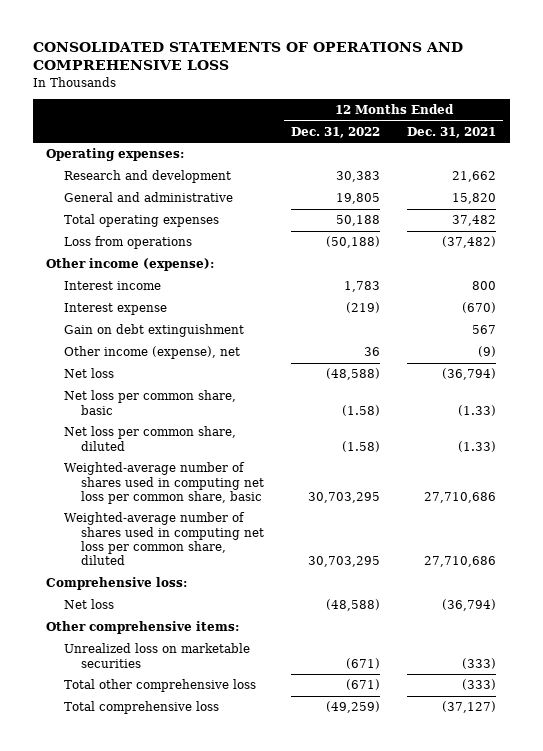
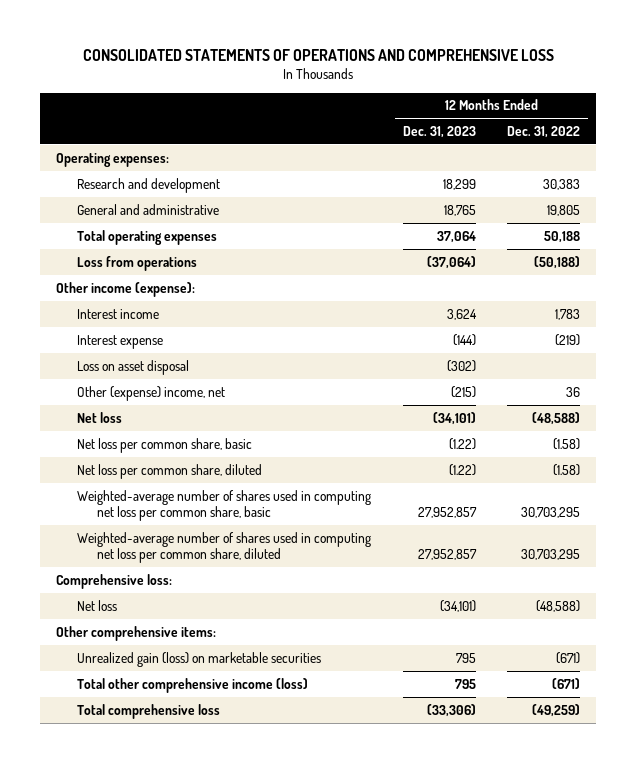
[407,126,497,138] Dec. 31, 2021 -> none
none -> [402,126,476,139] Dec. 31, 2023
[63,324,244,338] Gain on debt extinguishment -> none
none -> [76,359,189,375] Loss on asset disposal
[63,346,240,360] Other income (expense), net -> [76,385,225,401] Other (expense) income, net
[63,643,250,668] Unrealized loss on marketable securities -> [76,651,321,667] Unrealized gain (loss) on marketable securities
[63,679,256,693] Total other comprehensive loss -> [76,677,308,693] Total other comprehensive income (loss)

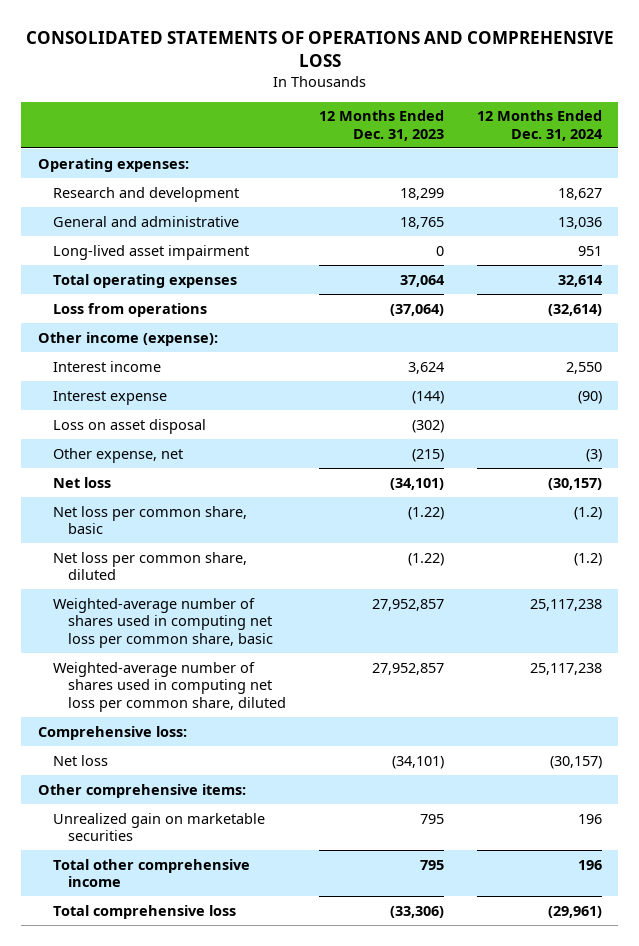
[507,126,581,139] Dec. 31, 2022 -> none
none -> [476,110,603,141] 12 Months Ended Dec. 31, 2024
none -> [52,244,249,260] Long-lived asset impairment
[76,385,225,401] Other (expense) income, net -> [52,447,183,463] Other expense, net
[76,651,321,667] Unrealized gain (loss) on marketable securities -> [52,812,265,842] Unrealized gain on marketable securities
[76,677,308,693] Total other comprehensive income (loss) -> [52,858,250,888] Total other comprehensive income

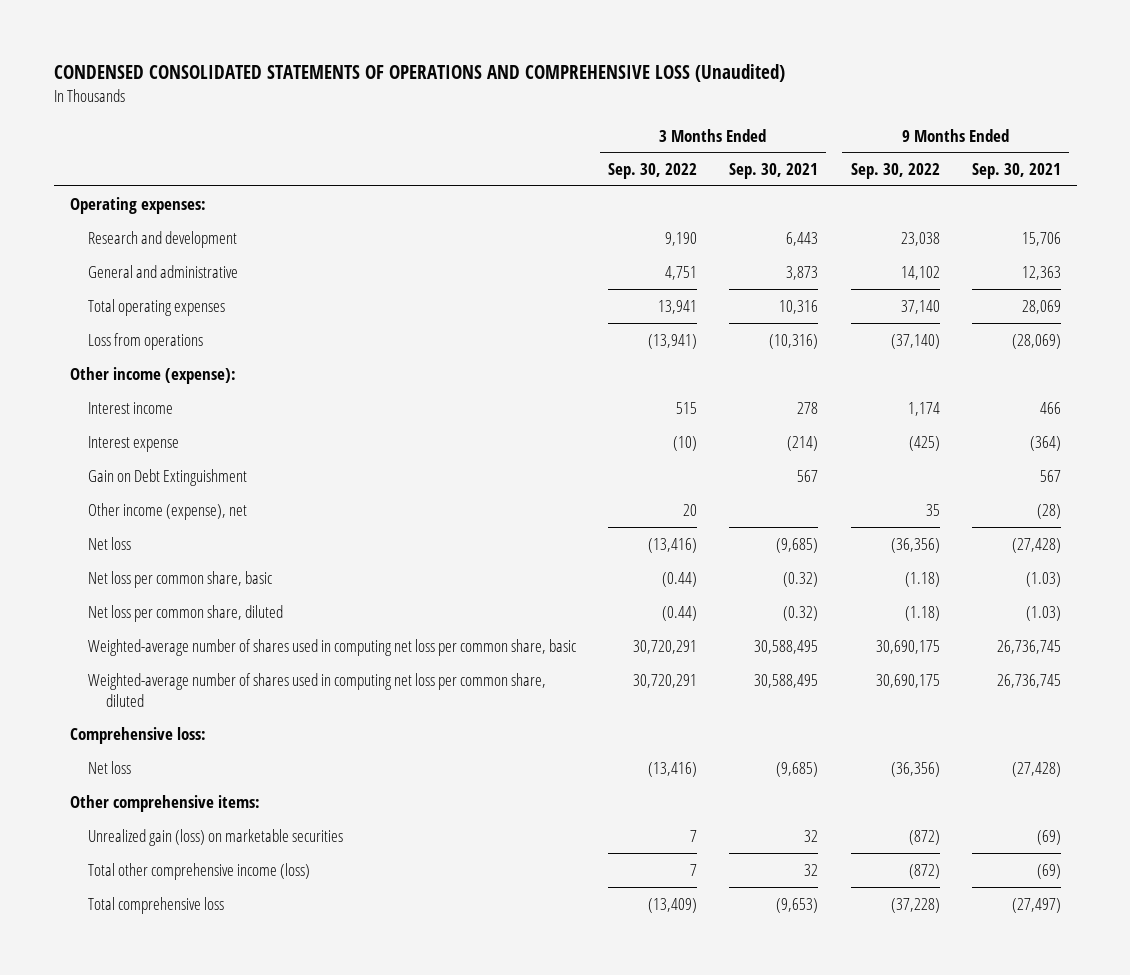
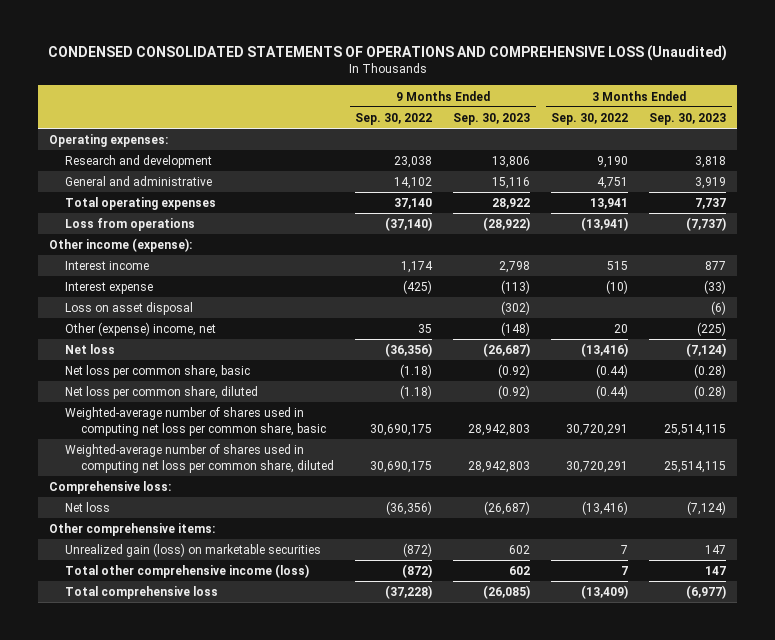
[729,163,819,180] Sep. 30, 2021 -> none
[971,163,1061,180] Sep. 30, 2021 -> none
none -> [453,112,531,125] Sep. 30, 2023
none -> [649,112,727,125] Sep. 30, 2023
[87,468,247,486] Gain on Debt Extinguishment -> none
none -> [64,302,193,316] Loss on asset disposal
[87,502,247,520] Other income (expense), net -> [64,322,216,337] Other (expense) income, net

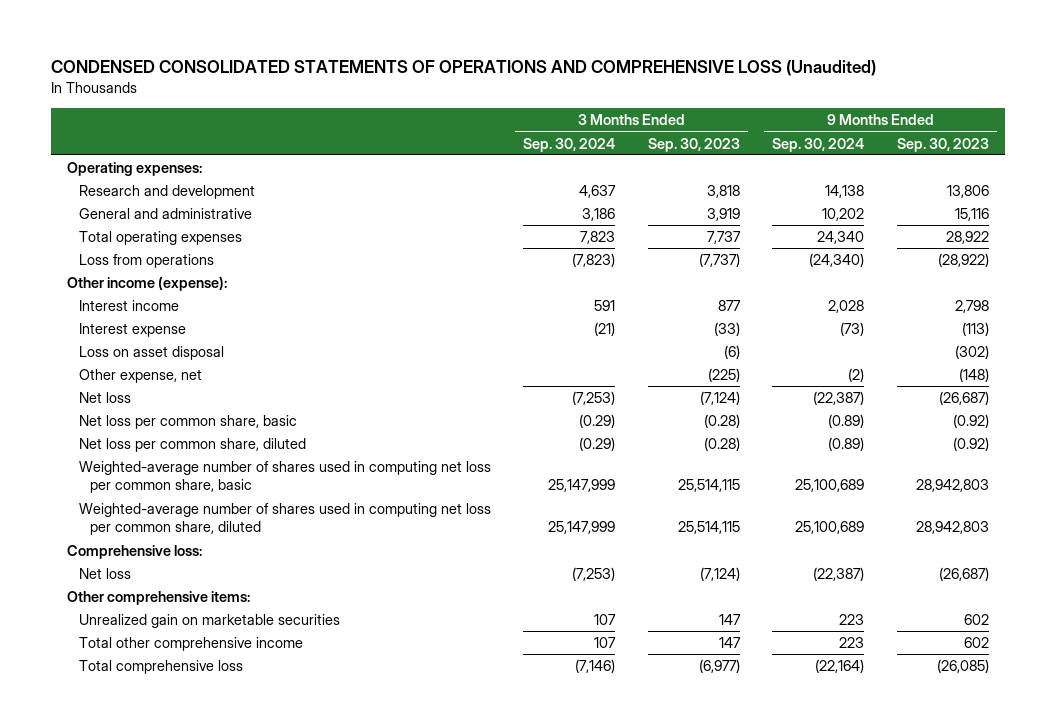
[355,112,433,125] Sep. 30, 2022 -> none
[551,112,629,125] Sep. 30, 2022 -> none
none -> [523,137,616,152] Sep. 30, 2024
none -> [772,137,865,152] Sep. 30, 2024
[64,322,216,337] Other (expense) income, net -> [78,369,202,384] Other expense, net
[64,543,321,558] Unrealized gain (loss) on marketable securities -> [78,614,340,629] Unrealized gain on marketable securities
[64,564,309,579] Total other comprehensive income (loss) -> [78,637,303,652] Total other comprehensive income

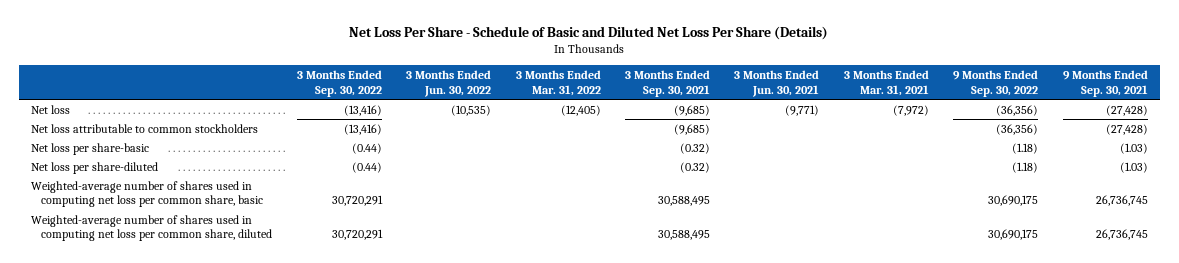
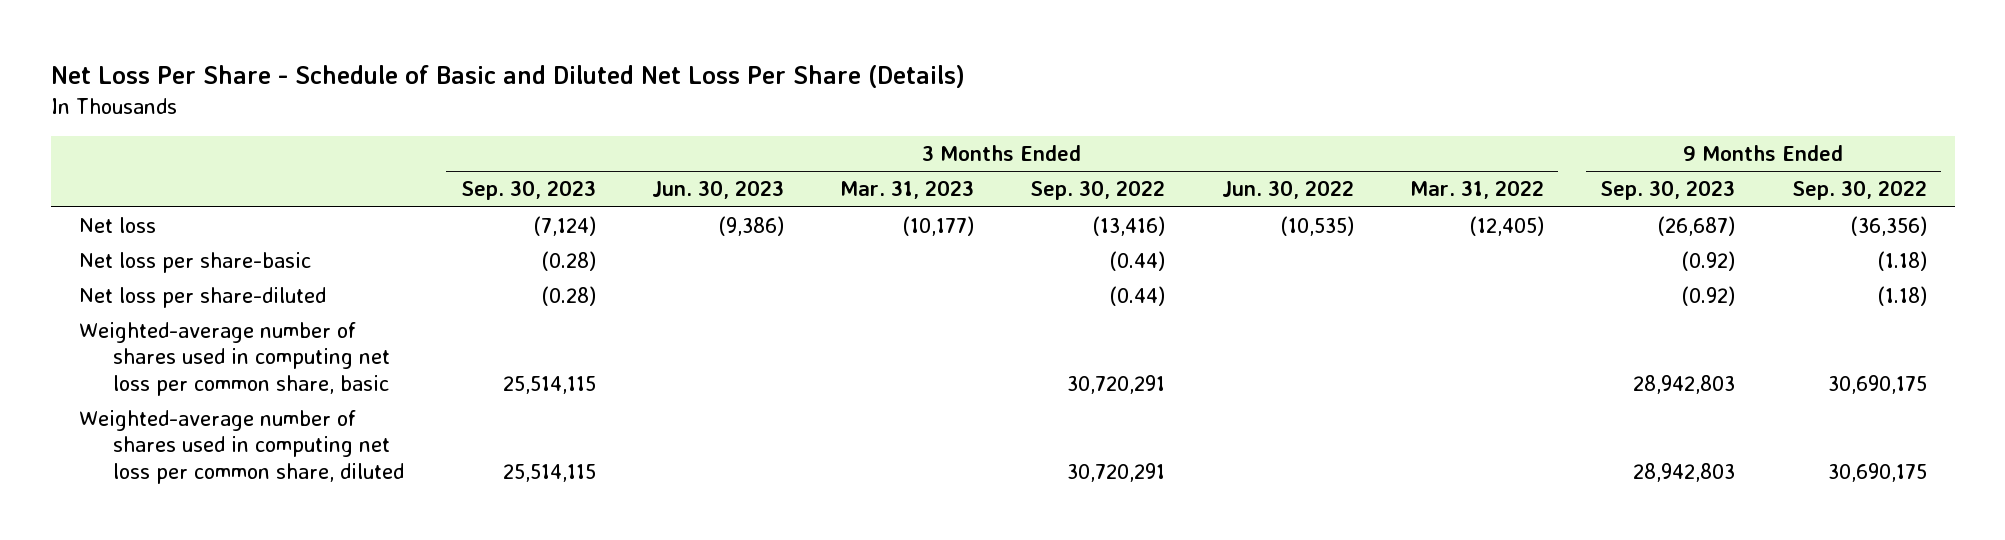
[624,69,710,97] 3 Months Ended Sep. 30, 2021 -> none
[734,69,820,97] 3 Months Ended Jun. 30, 2021 -> none
[843,69,929,96] 3 Months Ended Mar. 31, 2021 -> none
[1062,69,1148,97] 9 Months Ended Sep. 30, 2021 -> none
none -> [460,180,596,201] Sep. 30, 2023
none -> [651,180,784,200] Jun. 30, 2023
none -> [840,180,975,200] Mar. 31, 2023
none -> [1600,180,1736,201] Sep. 30, 2023
[30,123,258,133] Net loss attributable to common stockholders -> none

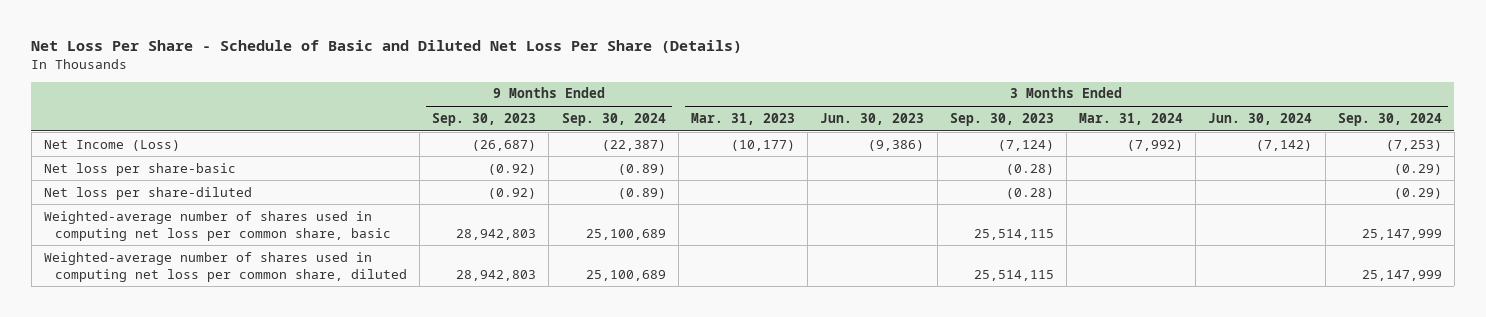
[1030,180,1166,201] Sep. 30, 2022 -> none
[1221,180,1354,200] Jun. 30, 2022 -> none
[1409,180,1544,200] Mar. 31, 2022 -> none
[1791,180,1927,201] Sep. 30, 2022 -> none
none -> [561,112,666,126] Sep. 30, 2024
none -> [1079,112,1184,125] Mar. 31, 2024
none -> [1208,112,1313,125] Jun. 30, 2024
none -> [1337,112,1442,126] Sep. 30, 2024
[78,217,156,234] Net loss -> [43,139,180,151] Net Income (Loss)

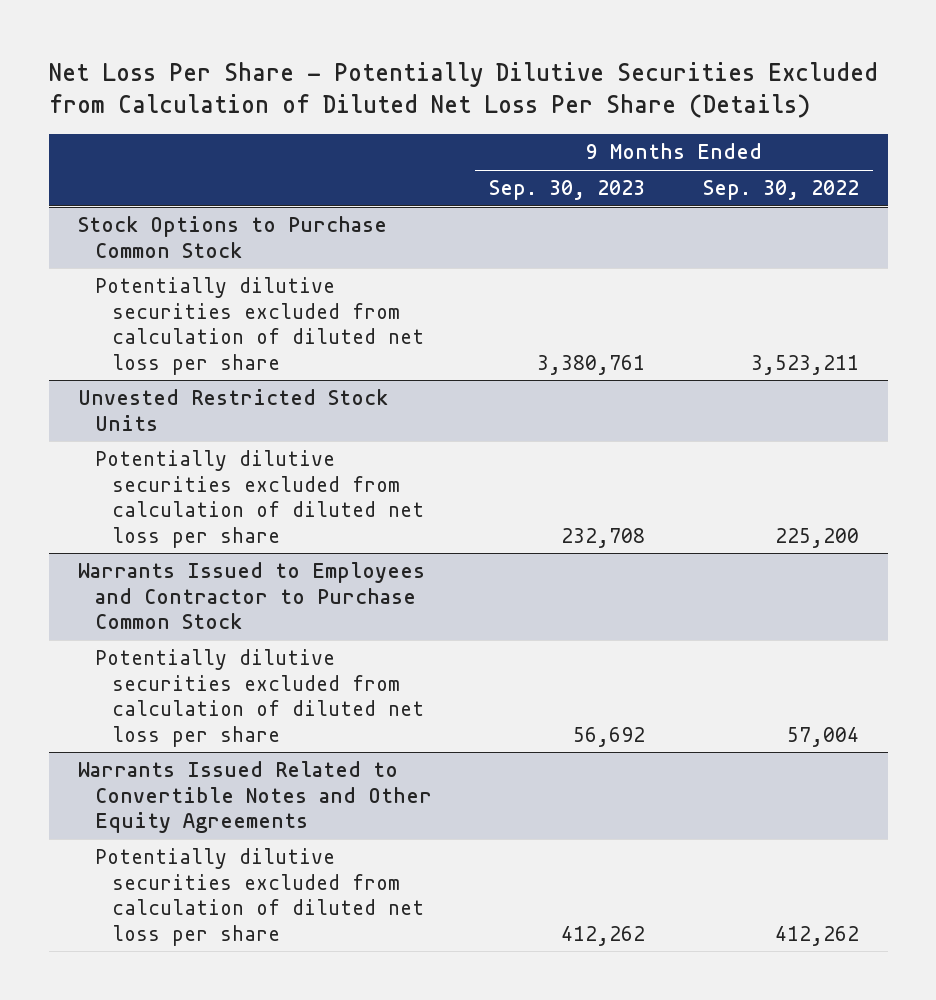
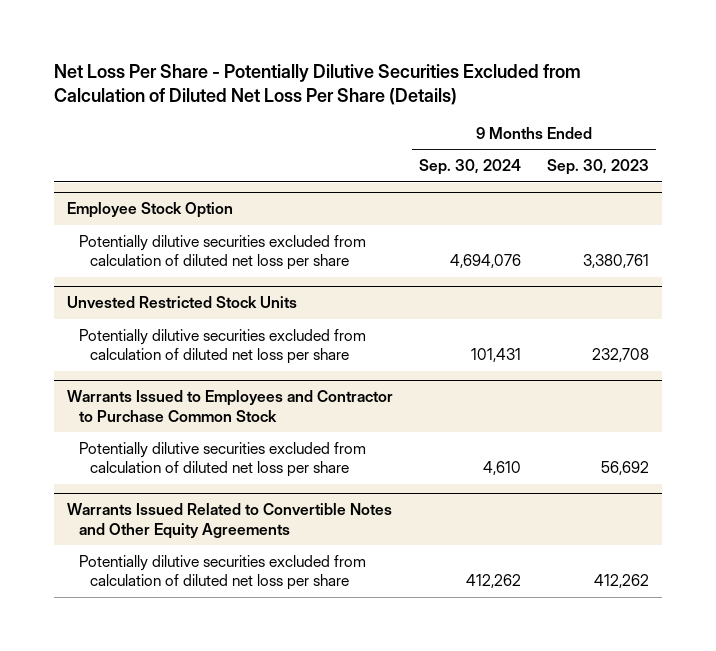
[702,180,859,201] Sep. 30, 2022 -> none
none -> [418,159,521,176] Sep. 30, 2024
[77,216,387,258] Stock Options to Purchase Common Stock -> [66,202,233,219] Employee Stock Option

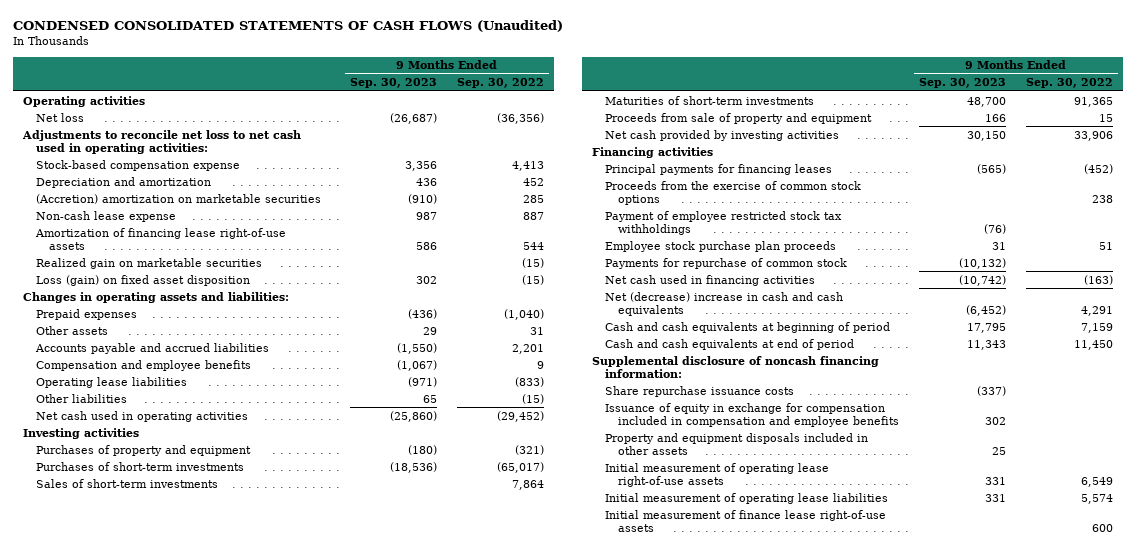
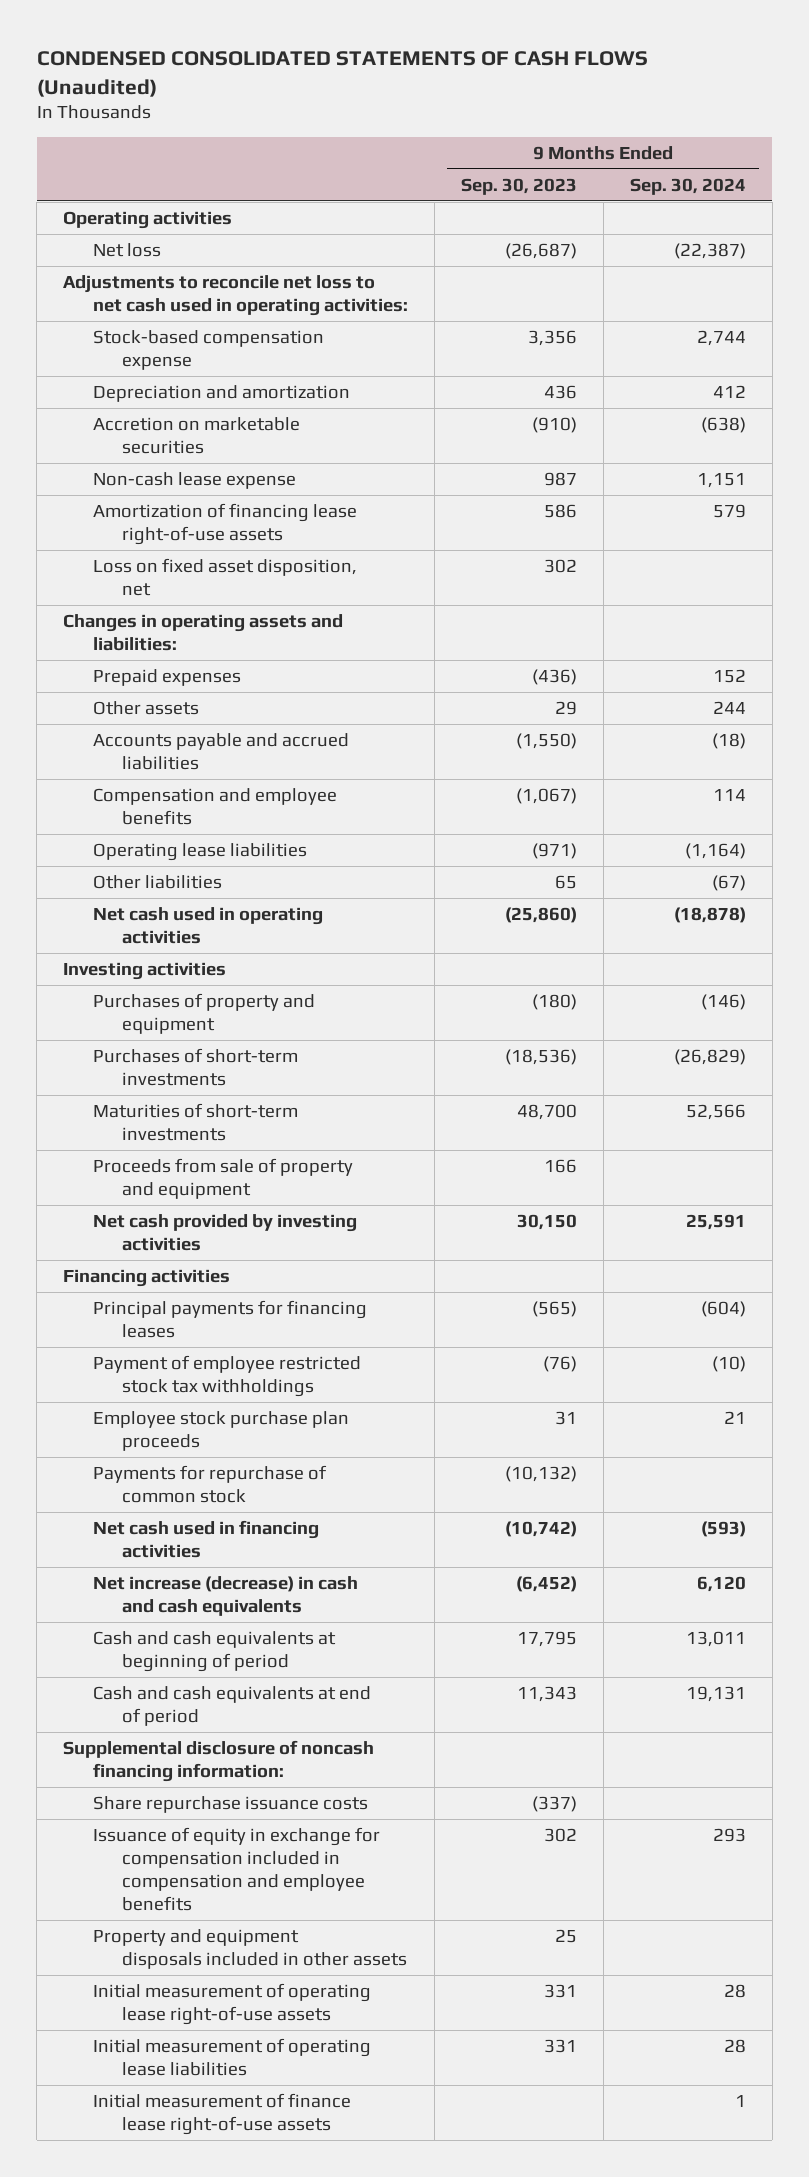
[456,78,544,89] Sep. 30, 2022 -> none
none -> [629,177,746,195] Sep. 30, 2024
[36,193,322,204] (Accretion) amortization on marketable securities -> [92,416,300,455] Accretion on marketable securities
[36,257,263,269] Realized gain on marketable securities -> none
[36,274,251,286] Loss (gain) on fixed asset disposition -> [92,557,357,597] Loss on fixed asset disposition, net
[36,478,219,488] Sales of short-term investments -> none
[605,180,862,205] Proceeds from the exercise of common stock options -> none
[605,291,844,316] Net (decrease) increase in cash and cash equivalents -> [92,1575,358,1617] Net increase (decrease) in cash and cash equivalents

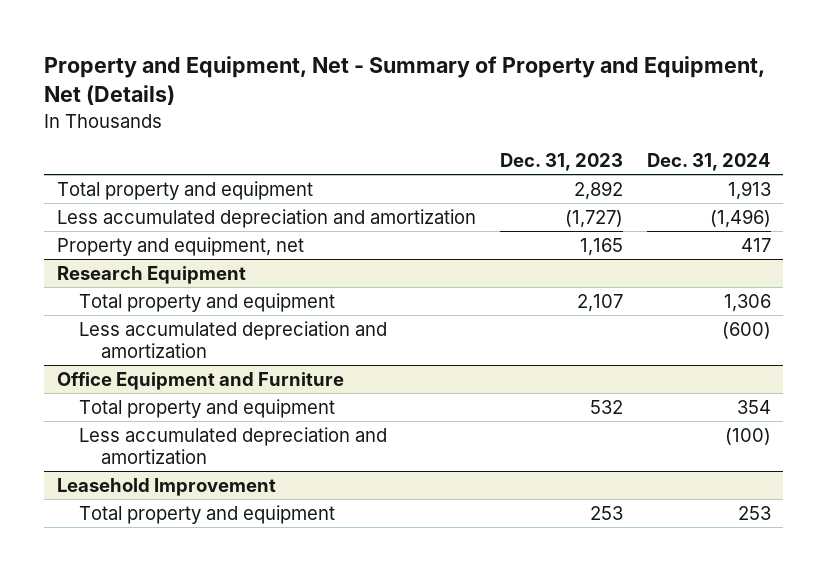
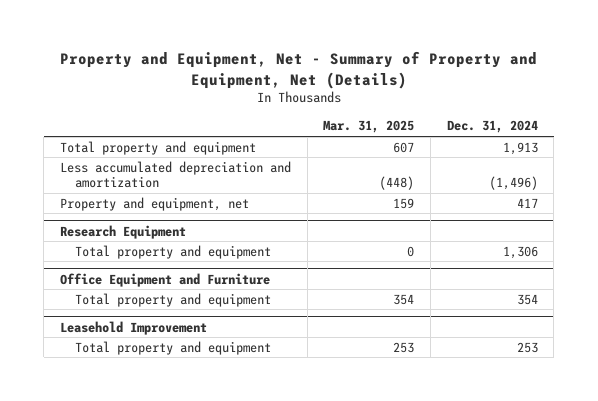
[499,153,623,172] Dec. 31, 2023 -> none
none -> [323,120,415,134] Mar. 31, 2025
[78,320,387,358] Less accumulated depreciation and amortization -> none
[78,426,387,464] Less accumulated depreciation and amortization -> none

